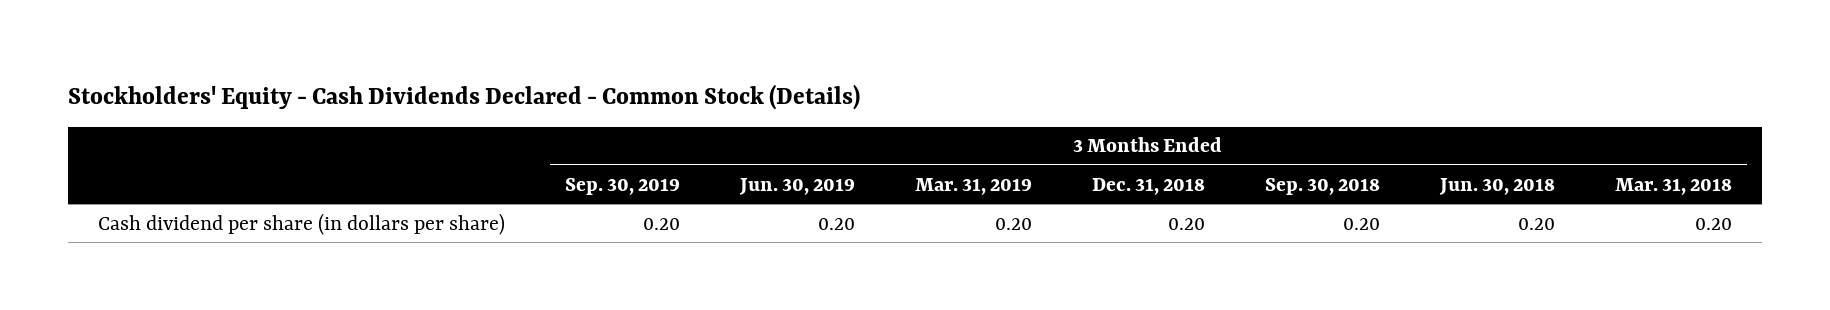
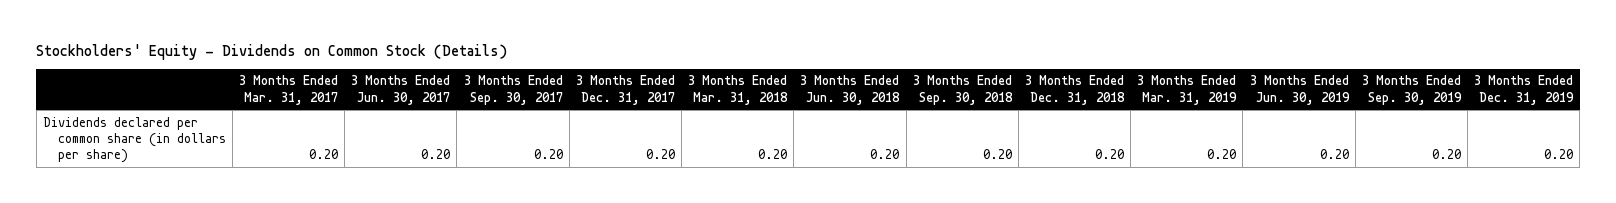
[67,83,860,110] Stockholders' Equity - Cash Dividends Declared - Common Stock (Details) -> [36,44,508,61] Stockholders' Equity - Dividends on Common Stock (Details)
none -> [239,75,339,105] 3 Months Ended Mar. 31, 2017
none -> [351,75,451,105] 3 Months Ended Jun. 30, 2017
none -> [463,75,563,105] 3 Months Ended Sep. 30, 2017
none -> [575,75,675,105] 3 Months Ended Dec. 31, 2017
none -> [1474,75,1575,105] 3 Months Ended Dec. 31, 2019
[97,212,505,235] Cash dividend per share (in dollars per share) -> [42,116,226,164] Dividends declared per common share (in dollars per share)

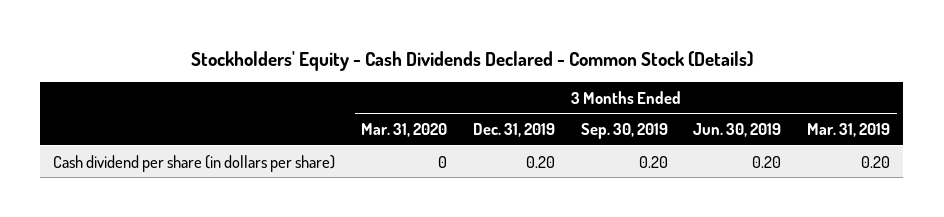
[36,44,508,61] Stockholders' Equity - Dividends on Common Stock (Details) -> [190,51,753,72] Stockholders' Equity - Cash Dividends Declared - Common Stock (Details)
[239,75,339,105] 3 Months Ended Mar. 31, 2017 -> none
[351,75,451,105] 3 Months Ended Jun. 30, 2017 -> none
[463,75,563,105] 3 Months Ended Sep. 30, 2017 -> none
[575,75,675,105] 3 Months Ended Dec. 31, 2017 -> none
[688,75,789,105] 3 Months Ended Mar. 31, 2018 -> none
[800,75,901,105] 3 Months Ended Jun. 30, 2018 -> none
[912,75,1013,105] 3 Months Ended Sep. 30, 2018 -> none
[1025,75,1126,105] 3 Months Ended Dec. 31, 2018 -> none
none -> [361,123,448,138] Mar. 31, 2020
[42,116,226,164] Dividends declared per common share (in dollars per share) -> [53,154,336,172] Cash dividend per share (in dollars per share)

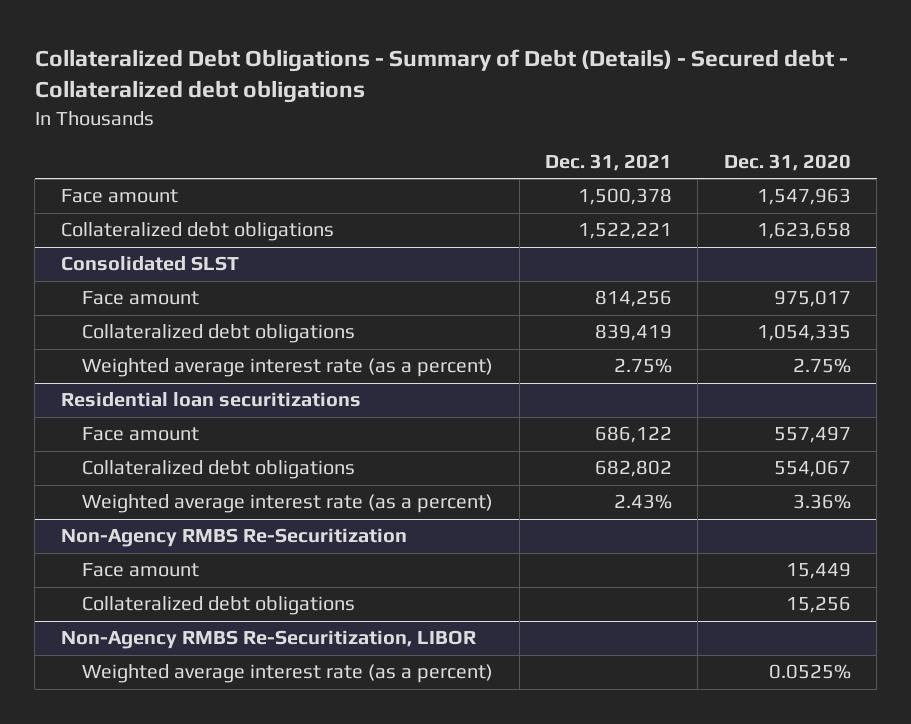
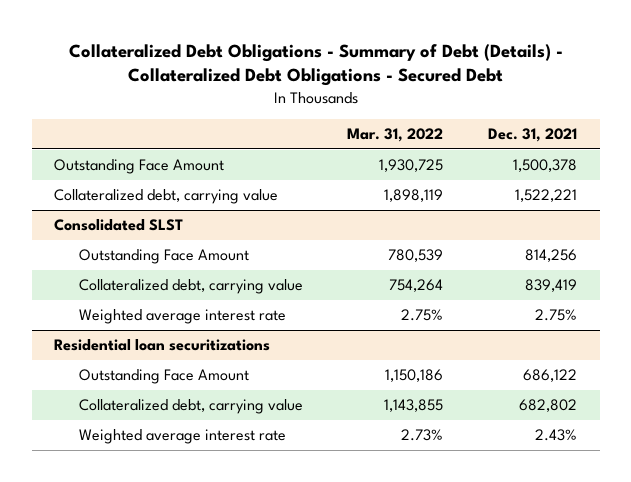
[34,49,848,104] Collateralized Debt Obligations - Summary of Debt (Details) - Secured debt - Collateralized debt obligations -> [68,43,563,87] Collateralized Debt Obligations - Summary of Debt (Details) - Collateralized Debt Obligations - Secured Debt
[723,154,851,172] Dec. 31, 2020 -> none
none -> [347,127,444,142] Mar. 31, 2022
[60,189,178,204] Face amount -> [54,159,225,175] Outstanding Face Amount
[60,222,334,242] Collateralized debt obligations -> [54,189,279,205] Collateralized debt, carrying value
[82,291,200,306] Face amount -> [78,249,249,265] Outstanding Face Amount
[82,324,356,344] Collateralized debt obligations -> [78,279,303,295] Collateralized debt, carrying value
[82,358,494,378] Weighted average interest rate (as a percent) -> [78,309,286,325] Weighted average interest rate
[60,528,407,548] Non-Agency RMBS Re-Securitization -> none
[82,563,200,578] Face amount -> none
[82,596,356,616] Collateralized debt obligations -> none
[60,630,476,650] Non-Agency RMBS Re-Securitization, LIBOR -> none
[82,664,494,684] Weighted average interest rate (as a percent) -> none
[82,427,200,442] Face amount -> [78,369,249,385] Outstanding Face Amount
[82,460,356,480] Collateralized debt obligations -> [78,399,303,415] Collateralized debt, carrying value
[82,494,494,514] Weighted average interest rate (as a percent) -> [78,429,286,445] Weighted average interest rate

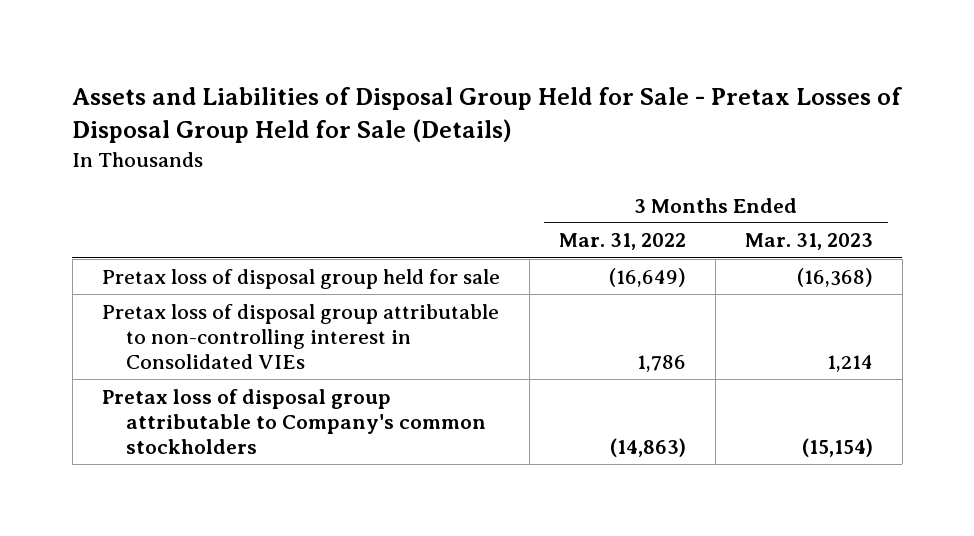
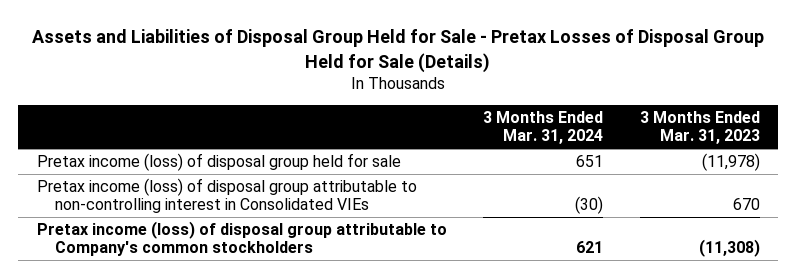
[558,233,686,251] Mar. 31, 2022 -> none
none -> [483,110,604,145] 3 Months Ended Mar. 31, 2024
[101,268,500,289] Pretax loss of disposal group held for sale -> [36,153,401,172] Pretax income (loss) of disposal group held for sale
[796,267,873,287] (16,368) -> [701,153,760,172] (11,978)
[101,303,499,369] Pretax loss of disposal group attributable to non-controlling interest in Consolidated VIEs -> [36,178,417,214] Pretax income (loss) of disposal group attributable to non-controlling interest in Consolidated VIEs
[826,354,873,372] 1,214 -> [732,198,760,211] 670
[101,388,487,454] Pretax loss of disposal group attributable to Company's common stockholders -> [36,221,447,257] Pretax income (loss) of disposal group attributable to Company's common stockholders
[801,437,873,457] (15,154) -> [698,239,760,258] (11,308)

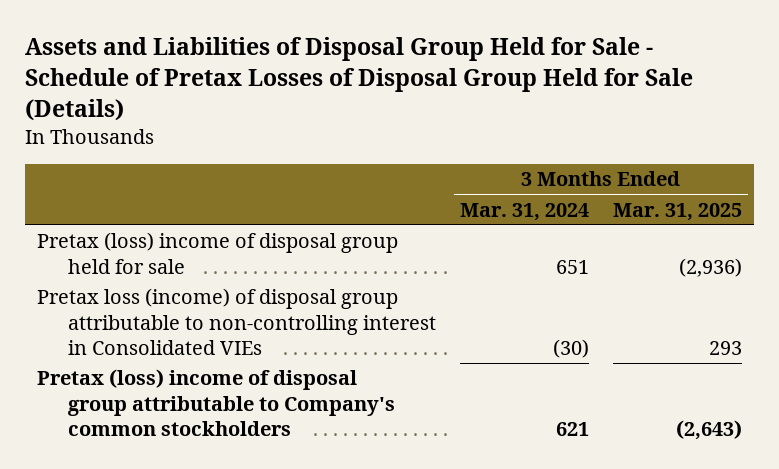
[32,28,765,73] Assets and Liabilities of Disposal Group Held for Sale - Pretax Losses of Disposal Group Held for Sale (Details) -> [24,37,693,122] Assets and Liabilities of Disposal Group Held for Sale - Schedule of Pretax Losses of Disposal Group Held for Sale (Details)
[639,110,760,145] 3 Months Ended Mar. 31, 2023 -> none
none -> [613,202,743,221] Mar. 31, 2025
[36,153,401,172] Pretax income (loss) of disposal group held for sale -> [36,232,398,274] Pretax (loss) income of disposal group held for sale
[36,178,417,214] Pretax income (loss) of disposal group attributable to non-controlling interest in Consolidated VIEs -> [36,288,436,355] Pretax loss (income) of disposal group attributable to non-controlling interest in Consolidated VIEs
[36,221,447,257] Pretax income (loss) of disposal group attributable to Company's common stockholders -> [36,369,395,436] Pretax (loss) income of disposal group attributable to Company's common stockholders

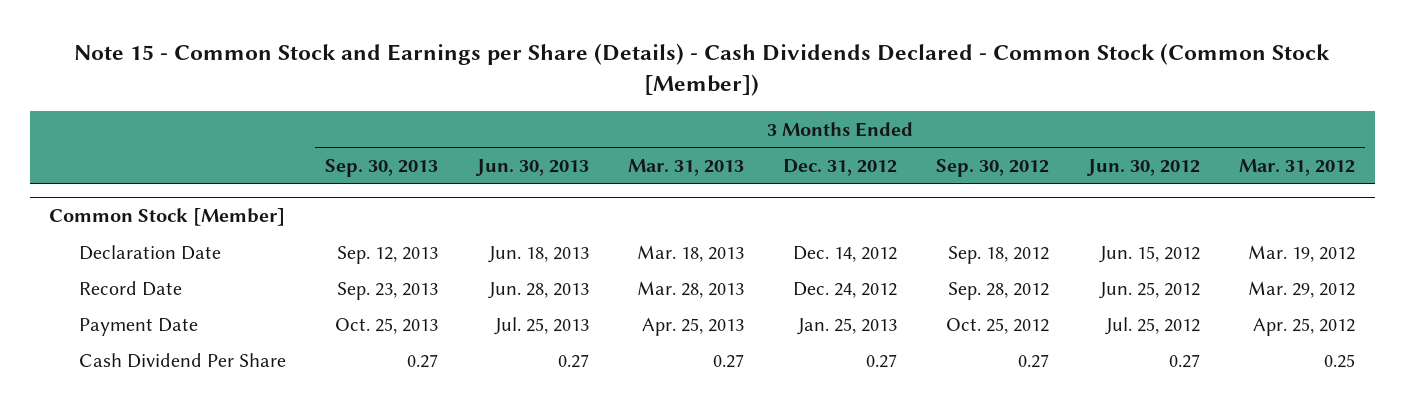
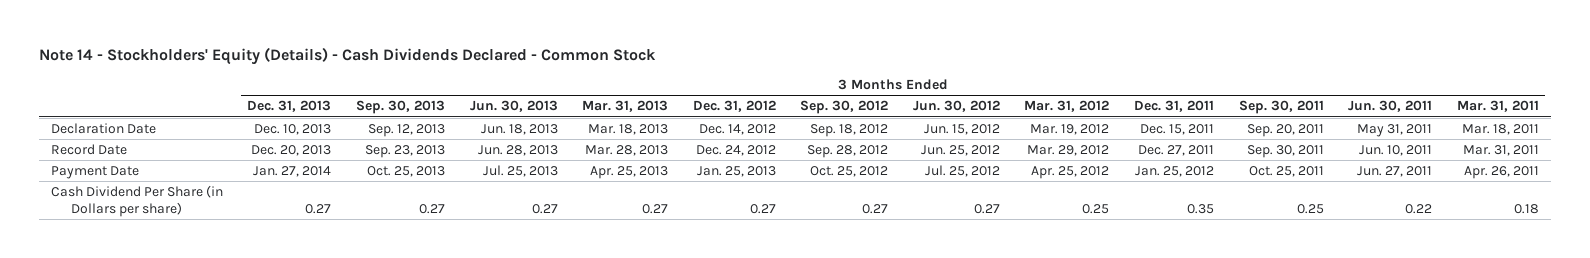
[74,43,1331,97] Note 15 - Common Stock and Earnings per Share (Details) - Cash Dividends Declared - Common Stock (Common Stock [Member]) -> [38,47,656,66] Note 14 - Stockholders' Equity (Details) - Cash Dividends Declared - Common Stock
none -> [247,100,332,113] Dec. 31, 2013
none -> [1134,100,1215,113] Dec. 31, 2011
none -> [1238,100,1324,115] Sep. 30, 2011
none -> [1348,100,1433,113] Jun. 30, 2011
none -> [1456,100,1539,113] Mar. 31, 2011
[49,207,286,226] Common Stock [Member] -> none
[78,352,286,368] Cash Dividend Per Share -> [50,185,223,217] Cash Dividend Per Share (in Dollars per share)

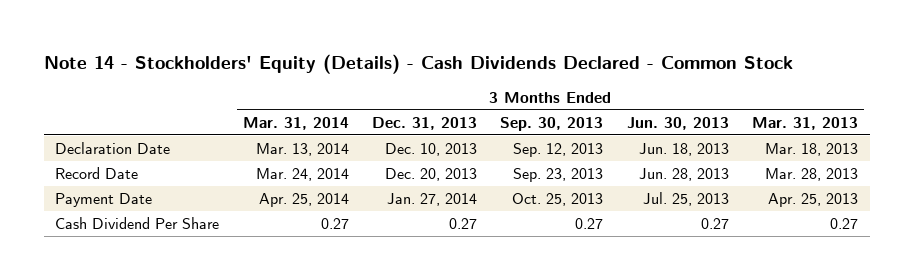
[692,100,776,113] Dec. 31, 2012 -> none
[800,100,889,115] Sep. 30, 2012 -> none
[912,100,1000,113] Jun. 30, 2012 -> none
[1024,100,1110,113] Mar. 31, 2012 -> none
[1134,100,1215,113] Dec. 31, 2011 -> none
[1238,100,1324,115] Sep. 30, 2011 -> none
[1348,100,1433,113] Jun. 30, 2011 -> none
[1456,100,1539,113] Mar. 31, 2011 -> none
none -> [242,116,349,130] Mar. 31, 2014
[50,185,223,217] Cash Dividend Per Share (in Dollars per share) -> [55,217,220,230] Cash Dividend Per Share

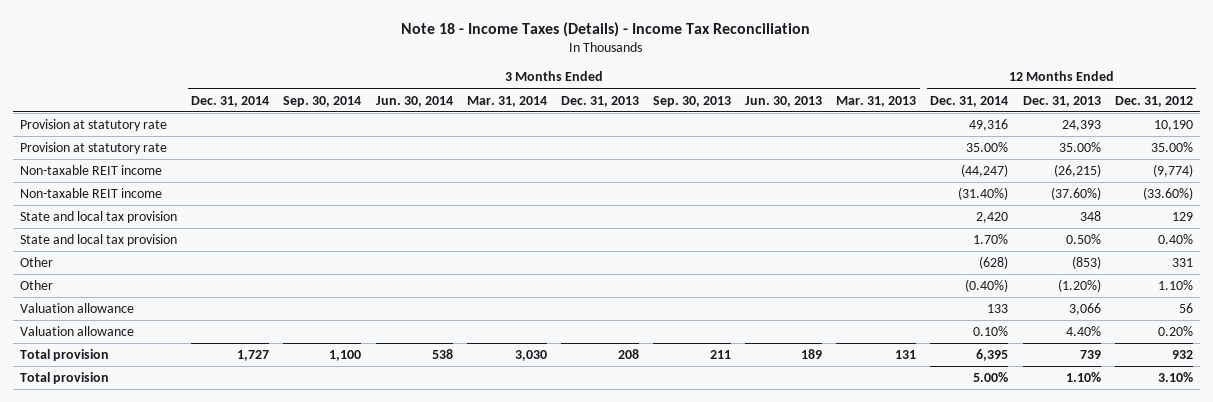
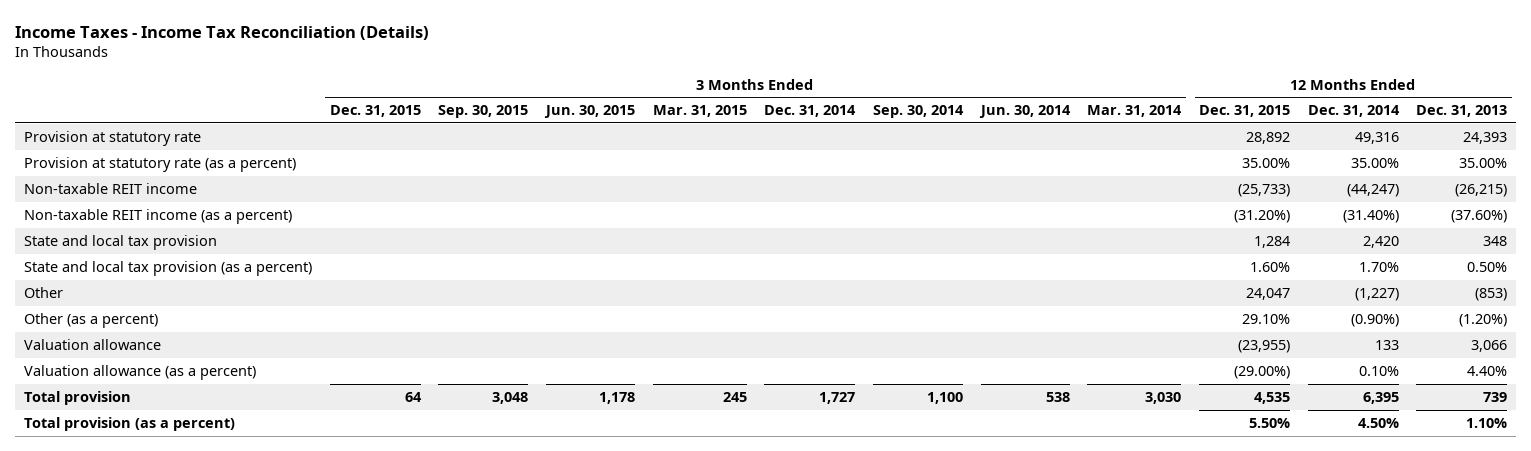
[401,21,811,37] Note 18 - Income Taxes (Details) - Income Tax Reconciliation -> [15,25,430,40] Income Taxes - Income Tax Reconciliation (Details)
[560,95,639,107] Dec. 31, 2013 -> none
[653,95,732,107] Sep. 30, 2013 -> none
[745,95,823,107] Jun. 30, 2013 -> none
[836,95,917,107] Mar. 31, 2013 -> none
[1114,95,1193,107] Dec. 31, 2012 -> none
none -> [329,105,421,118] Dec. 31, 2015
none -> [438,105,529,119] Sep. 30, 2015
none -> [543,105,635,119] Jun. 30, 2015
none -> [652,105,747,118] Mar. 31, 2015
none -> [1199,105,1291,118] Dec. 31, 2015
[20,141,168,154] Provision at statutory rate -> [23,156,296,172] Provision at statutory rate (as a percent)
[20,187,163,198] Non-taxable REIT income -> [23,208,292,224] Non-taxable REIT income (as a percent)
[20,233,178,246] State and local tax provision -> [23,260,312,276] State and local tax provision (as a percent)
[979,255,1009,269] (628) -> [1354,287,1399,301] (1,227)
[20,279,54,290] Other -> [23,312,158,328] Other (as a percent)
[965,278,1009,292] (0.40%) -> [1350,313,1399,327] (0.90%)
[20,325,135,336] Valuation allowance -> [23,364,256,380] Valuation allowance (as a percent)
[20,371,110,384] Total provision -> [23,416,235,431] Total provision (as a percent)
[973,371,1009,382] 5.00% -> [1357,417,1399,428] 4.50%

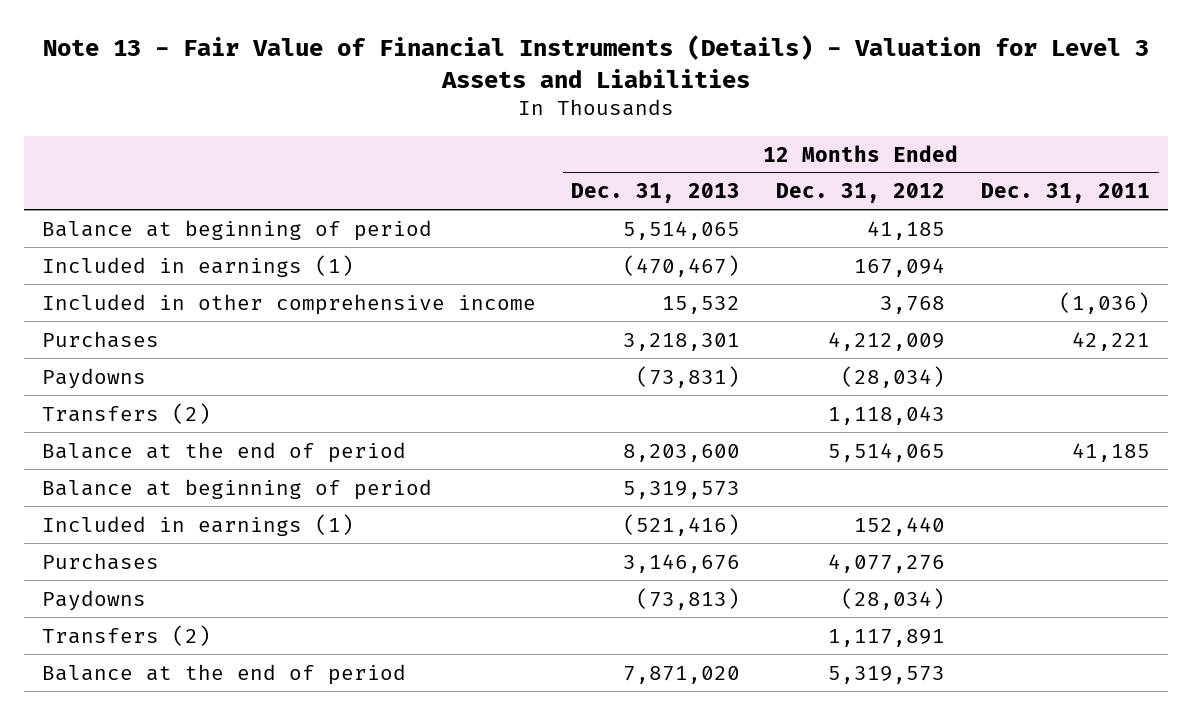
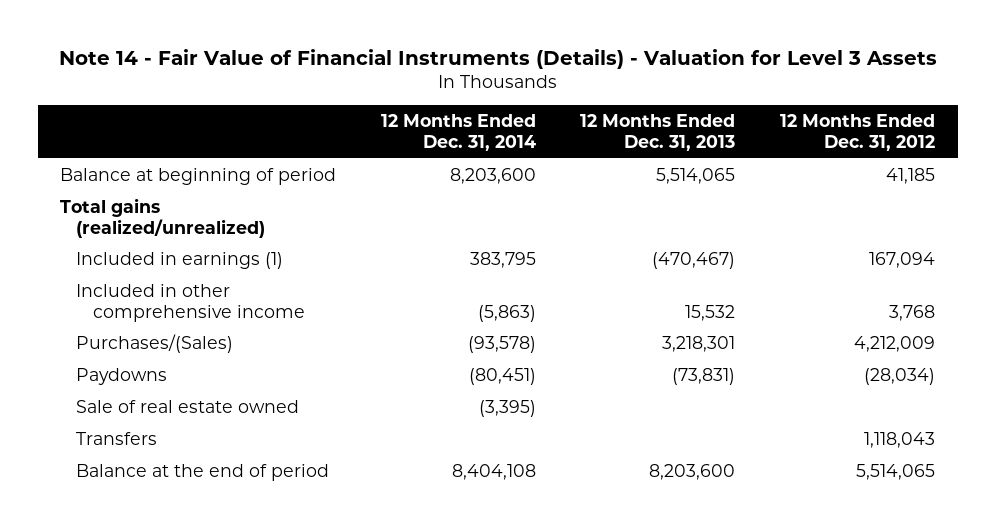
[42,34,1149,88] Note 13 - Fair Value of Financial Instruments (Details) - Valuation for Level 3 Assets and Liabilities -> [58,48,937,69] Note 14 - Fair Value of Financial Instruments (Details) - Valuation for Level 3 Assets
[980,183,1150,204] Dec. 31, 2011 -> none
none -> [380,114,536,151] 12 Months Ended Dec. 31, 2014
none -> [59,198,266,238] Total gains (realized/unrealized)
[41,330,159,348] Purchases -> [76,334,234,354] Purchases/(Sales)
none -> [76,400,300,414] Sale of real estate owned
[41,402,211,424] Transfers (2) -> [76,432,158,446] Transfers
[41,478,432,500] Balance at beginning of period -> none
[41,513,354,536] Included in earnings (1) -> none
[41,552,159,570] Purchases -> none
[41,589,146,611] Paydowns -> none
[41,624,211,646] Transfers (2) -> none
[41,663,406,685] Balance at the end of period -> none

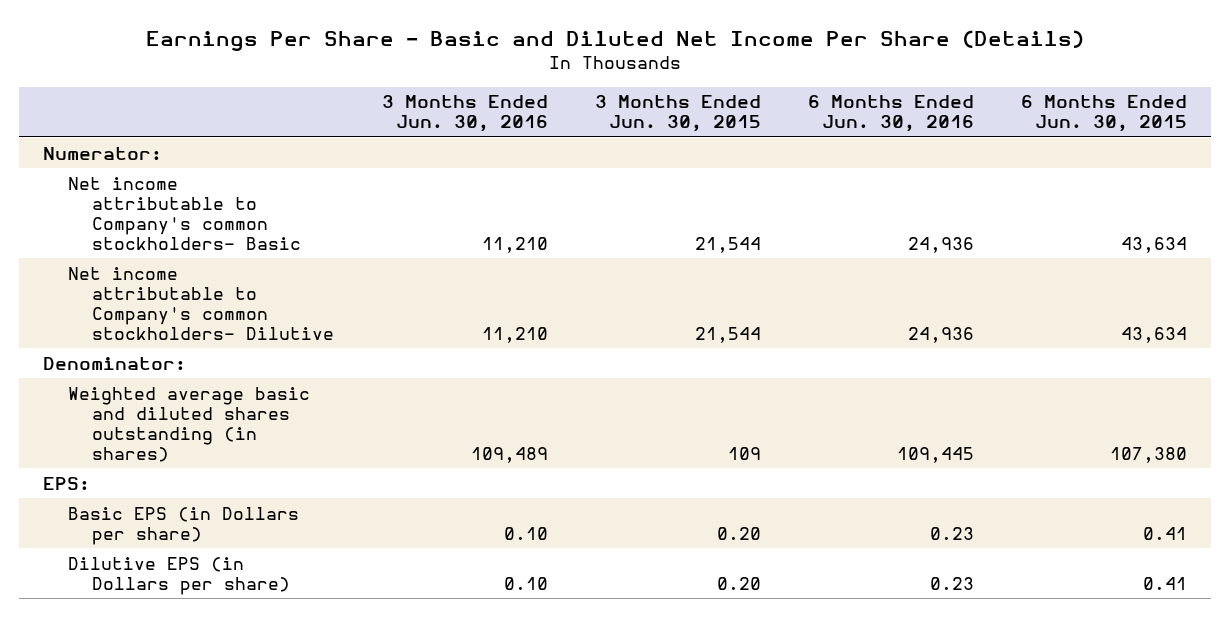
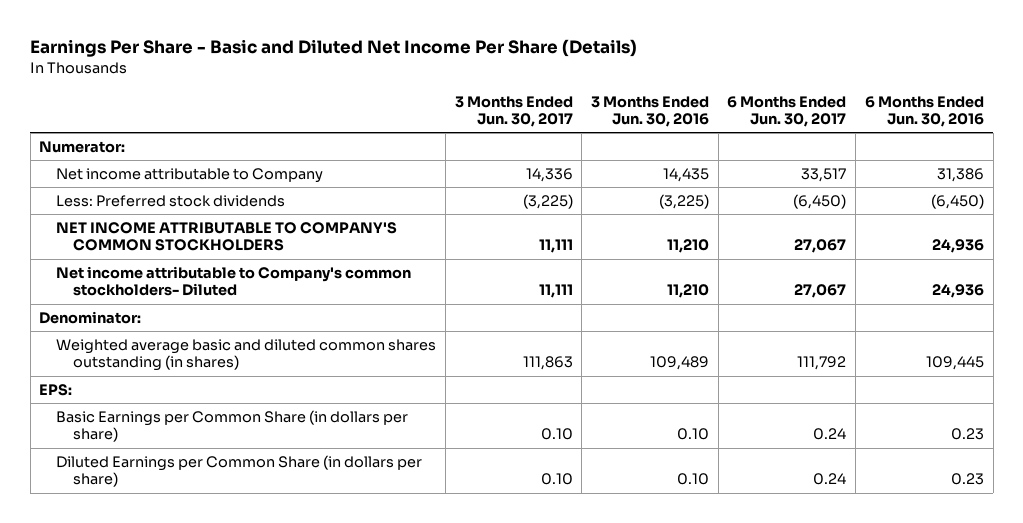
[594,95,761,133] 3 Months Ended Jun. 30, 2015 -> none
[1021,95,1188,133] 6 Months Ended Jun. 30, 2015 -> none
none -> [454,95,573,127] 3 Months Ended Jun. 30, 2017
none -> [727,95,847,127] 6 Months Ended Jun. 30, 2017
none -> [56,168,324,184] Net income attributable to Company
none -> [56,195,286,208] Less: Preferred stock dividends
[67,176,302,250] Net income attributable to Company's common stockholders- Basic -> [56,222,398,252] NET INCOME ATTRIBUTABLE TO COMPANY'S COMMON STOCKHOLDERS
[67,266,335,340] Net income attributable to Company's common stockholders- Dilutive -> [56,266,412,297] Net income attributable to Company's common stockholders- Diluted
[67,386,310,462] Weighted average basic and diluted shares outstanding (in shares) -> [56,339,437,372] Weighted average basic and diluted common shares outstanding (in shares)
[67,506,299,545] Basic EPS (in Dollars per share) -> [56,410,409,443] Basic Earnings per Common Share (in dollars per share)
[67,556,291,595] Dilutive EPS (in Dollars per share) -> [56,455,423,488] Diluted Earnings per Common Share (in dollars per share)

